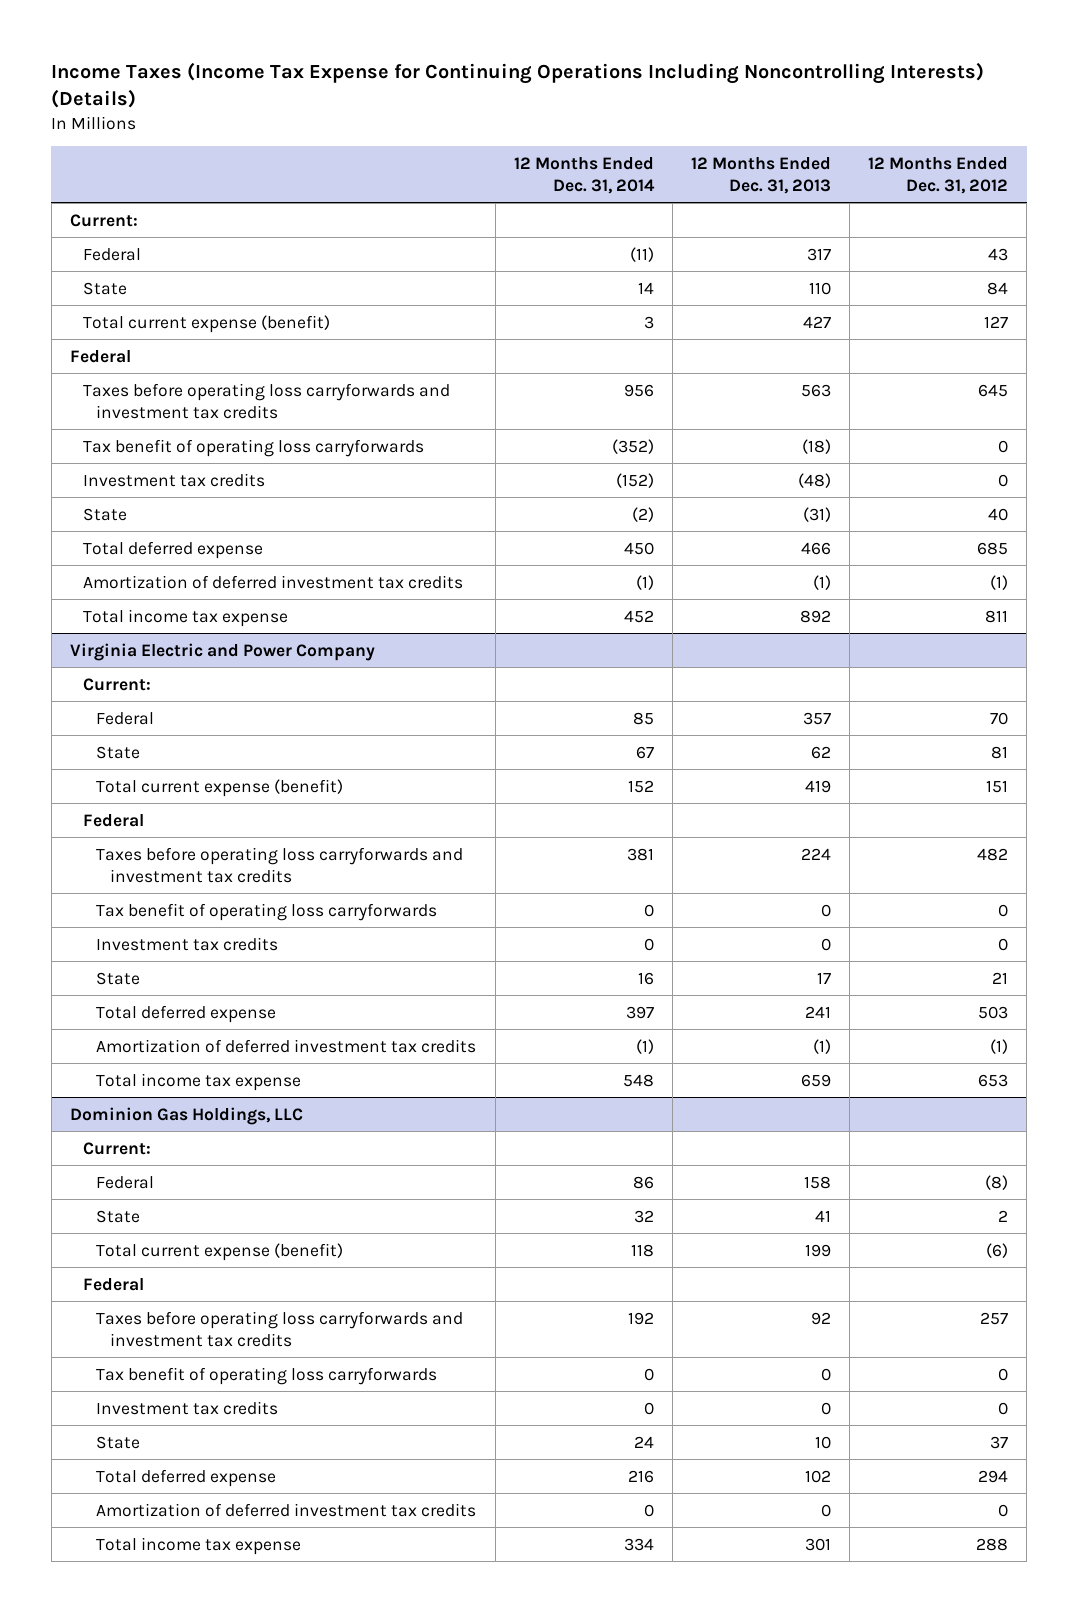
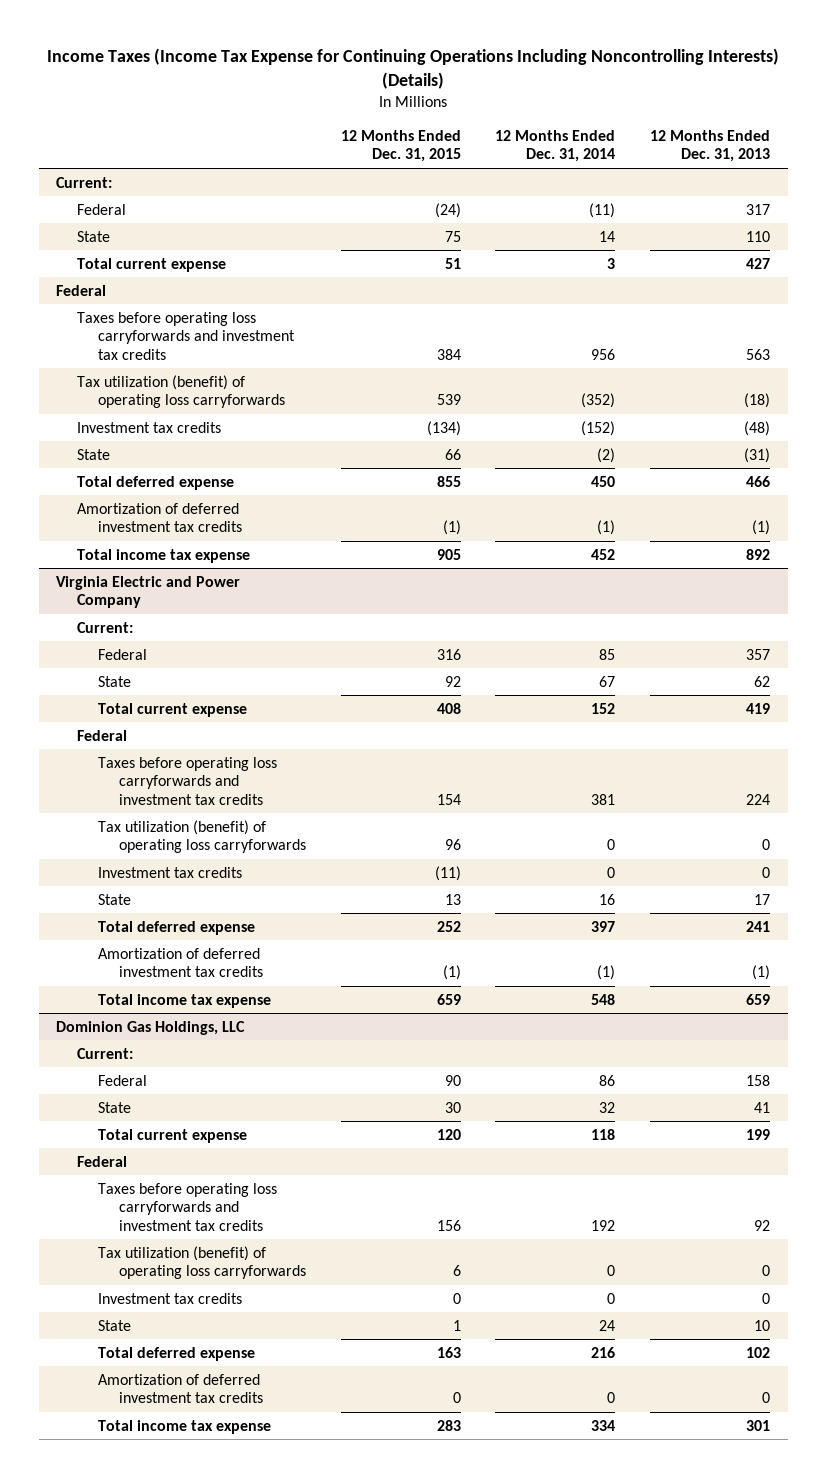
[868,156,1009,194] 12 Months Ended Dec. 31, 2012 -> none
none -> [340,129,461,163] 12 Months Ended Dec. 31, 2015
[83,314,331,333] Total current expense (benefit) -> [76,257,226,272] Total current expense
[83,438,425,457] Tax benefit of operating loss carryforwards -> [76,374,285,409] Tax utilization (benefit) of operating loss carryforwards
[96,778,344,797] Total current expense (benefit) -> [97,702,247,717] Total current expense
[96,902,438,921] Tax benefit of operating loss carryforwards -> [97,819,306,854] Tax utilization (benefit) of operating loss carryforwards
[96,1242,344,1261] Total current expense (benefit) -> [97,1128,247,1143] Total current expense
[96,1366,438,1385] Tax benefit of operating loss carryforwards -> [97,1245,306,1280] Tax utilization (benefit) of operating loss carryforwards

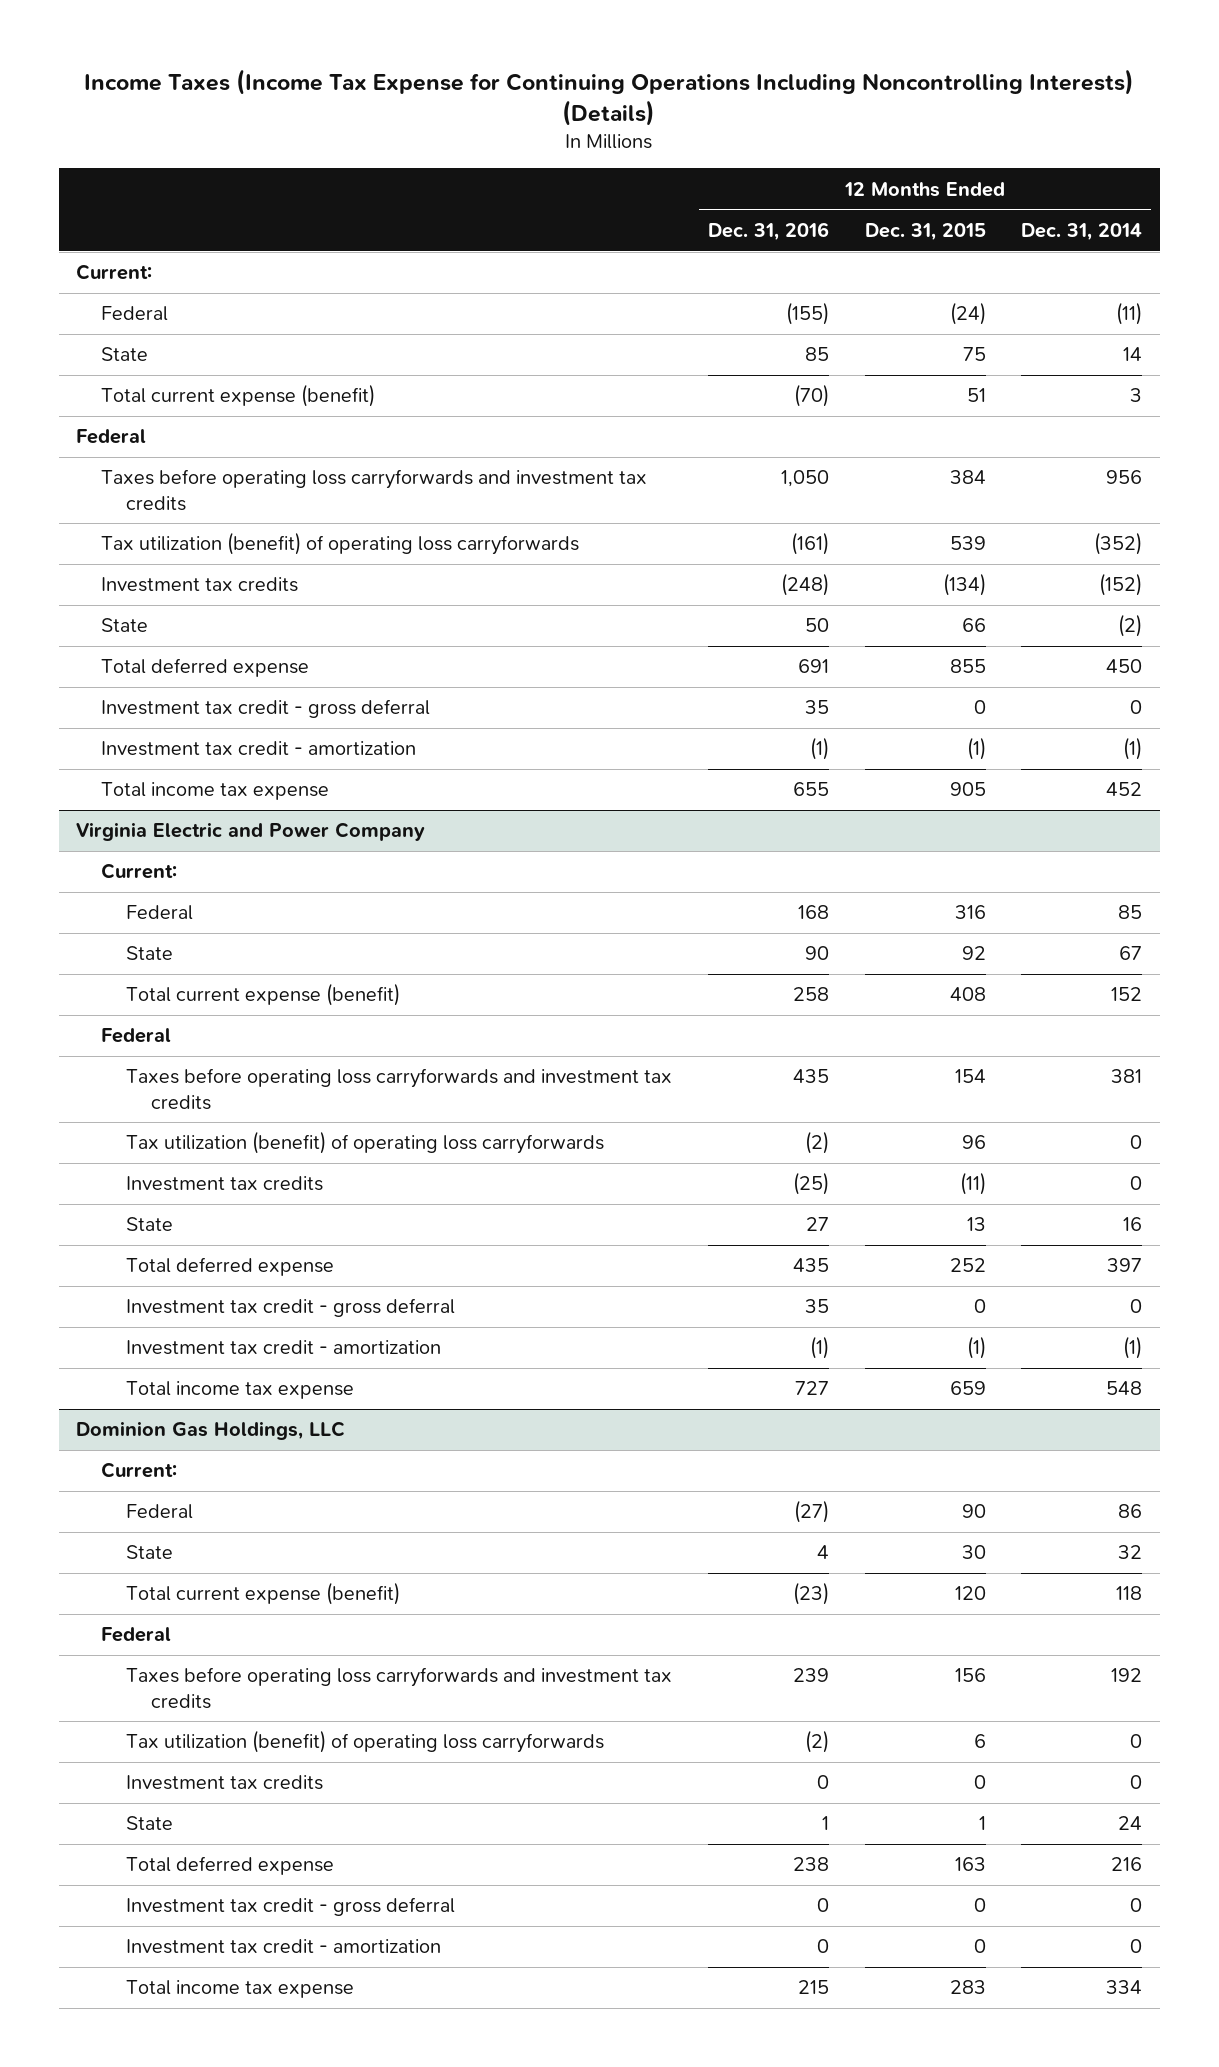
[650,129,771,163] 12 Months Ended Dec. 31, 2013 -> none
none -> [707,221,829,241] Dec. 31, 2016
[76,257,226,272] Total current expense -> [101,384,376,408] Total current expense (benefit)
none -> [101,699,431,719] Investment tax credit - gross deferral
[76,502,242,533] Amortization of deferred investment tax credits -> [101,741,417,757] Investment tax credit - amortization
[97,702,247,717] Total current expense -> [126,983,401,1007] Total current expense (benefit)
none -> [126,1298,456,1318] Investment tax credit - gross deferral
[97,947,263,978] Amortization of deferred investment tax credits -> [126,1340,442,1356] Investment tax credit - amortization
[97,1128,247,1143] Total current expense -> [126,1582,401,1606] Total current expense (benefit)
none -> [126,1897,456,1917] Investment tax credit - gross deferral
[97,1373,263,1404] Amortization of deferred investment tax credits -> [126,1939,442,1955] Investment tax credit - amortization

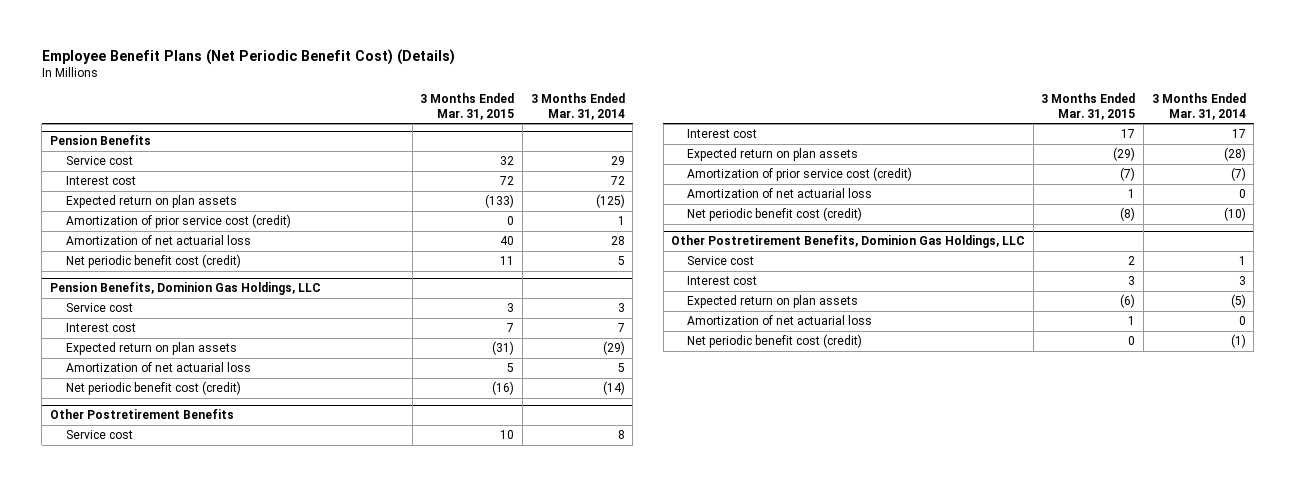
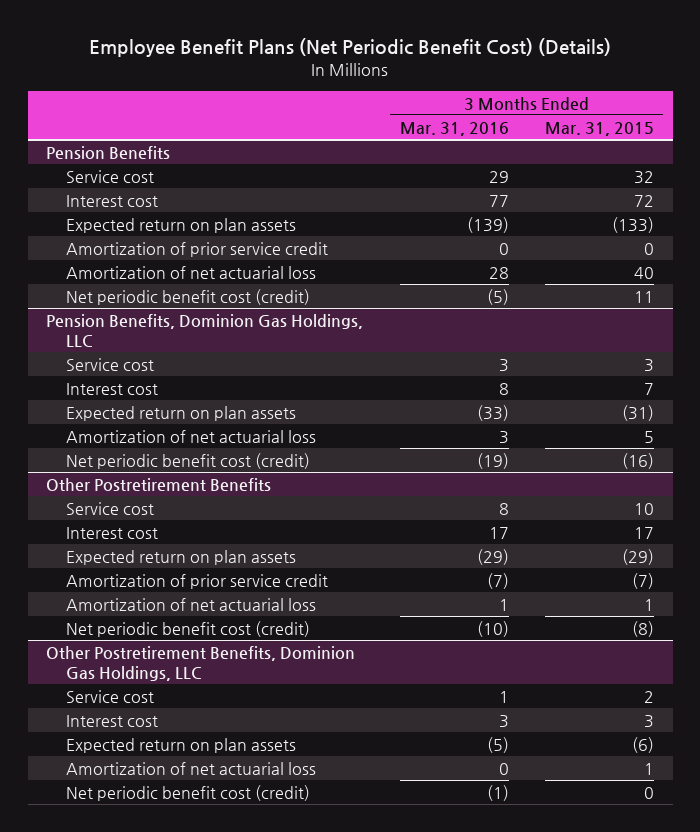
[530,93,625,120] 3 Months Ended Mar. 31, 2014 -> none
none -> [399,121,509,136] Mar. 31, 2016
[66,214,292,229] Amortization of prior service cost (credit) -> [66,241,329,257] Amortization of prior service credit
[687,167,913,182] Amortization of prior service cost (credit) -> [66,573,329,589] Amortization of prior service credit

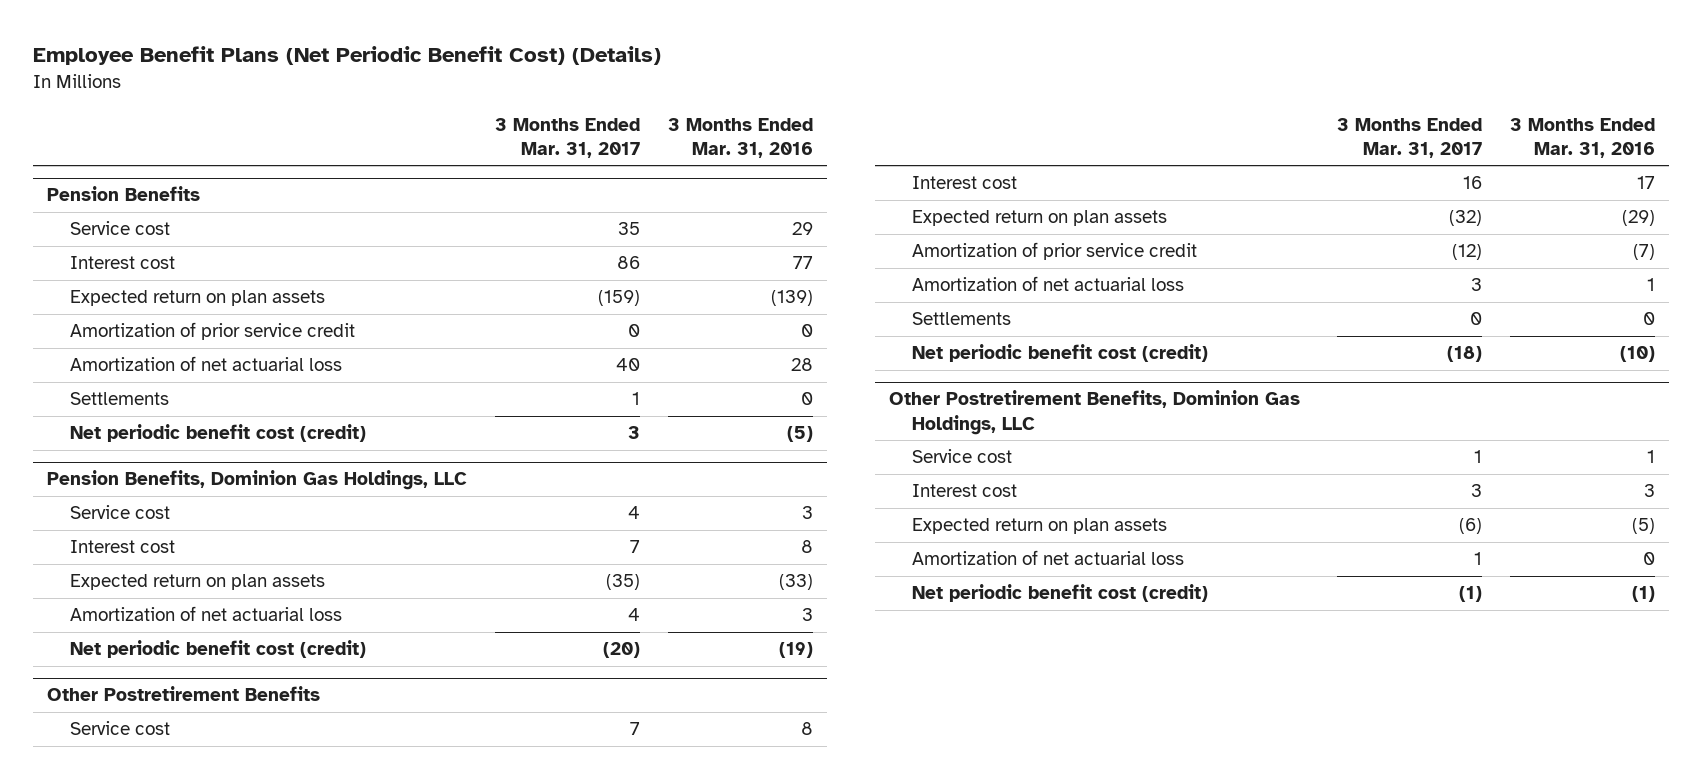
[545,121,655,136] Mar. 31, 2015 -> none
none -> [494,117,640,158] 3 Months Ended Mar. 31, 2017
none -> [70,392,170,406] Settlements
none -> [912,312,1012,326] Settlements

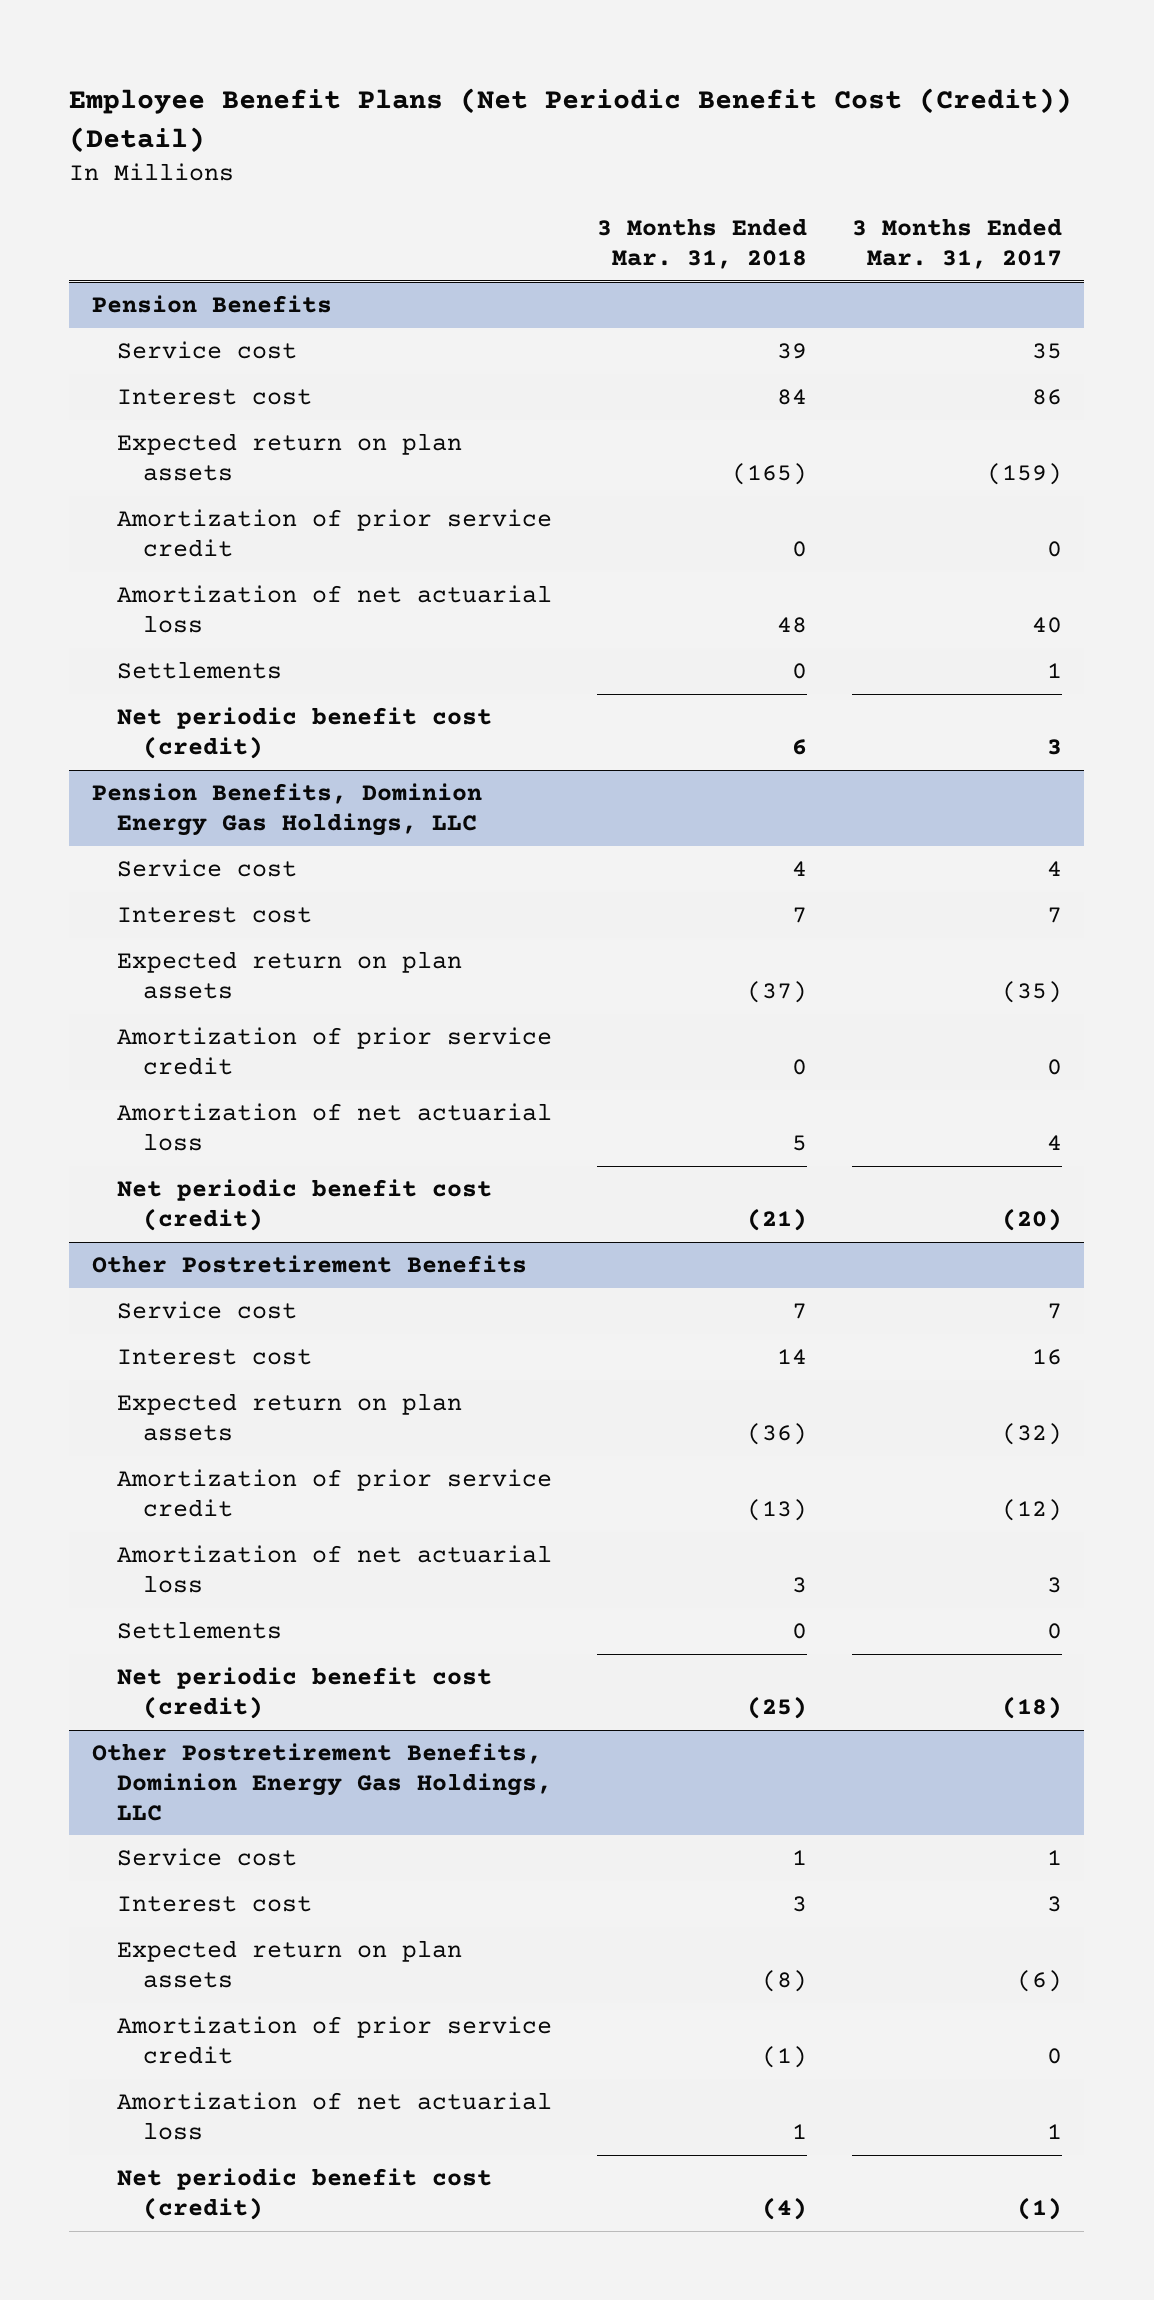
[32,46,661,66] Employee Benefit Plans (Net Periodic Benefit Cost) (Details) -> [69,87,1073,153] Employee Benefit Plans (Net Periodic Benefit Cost (Credit)) (Detail)
[667,117,813,158] 3 Months Ended Mar. 31, 2016 -> none
none -> [597,218,808,269] 3 Months Ended Mar. 31, 2018
[46,470,467,491] Pension Benefits, Dominion Gas Holdings, LLC -> [91,783,482,836] Pension Benefits, Dominion Energy Gas Holdings, LLC
none -> [117,1027,553,1075] Amortization of prior service credit
[888,390,1300,435] Other Postretirement Benefits, Dominion Gas Holdings, LLC -> [91,1743,553,1821] Other Postretirement Benefits, Dominion Energy Gas Holdings, LLC
none -> [117,2016,553,2064] Amortization of prior service credit

